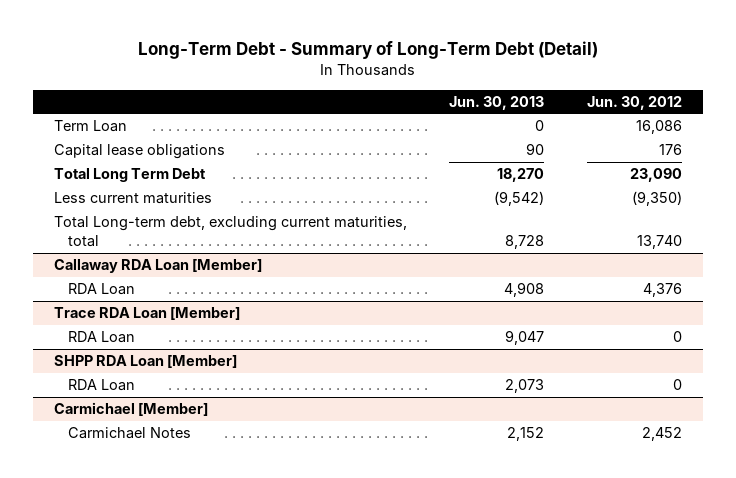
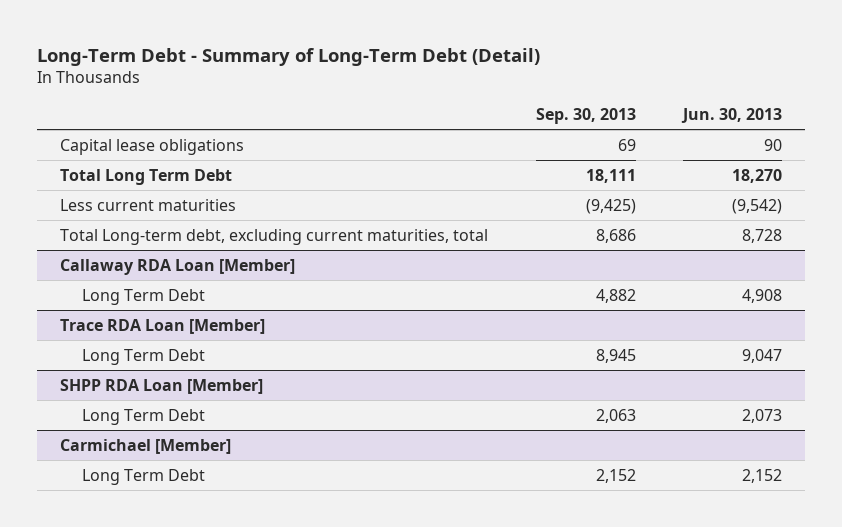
[586,95,682,110] Jun. 30, 2012 -> none
none -> [535,108,636,125] Sep. 30, 2013
[53,120,127,133] Term Loan -> none
[68,283,136,296] RDA Loan -> [82,288,206,305] Long Term Debt
[68,331,136,344] RDA Loan -> [82,348,206,365] Long Term Debt
[68,379,136,392] RDA Loan -> [82,408,206,425] Long Term Debt
[68,427,192,440] Carmichael Notes -> [82,468,206,485] Long Term Debt

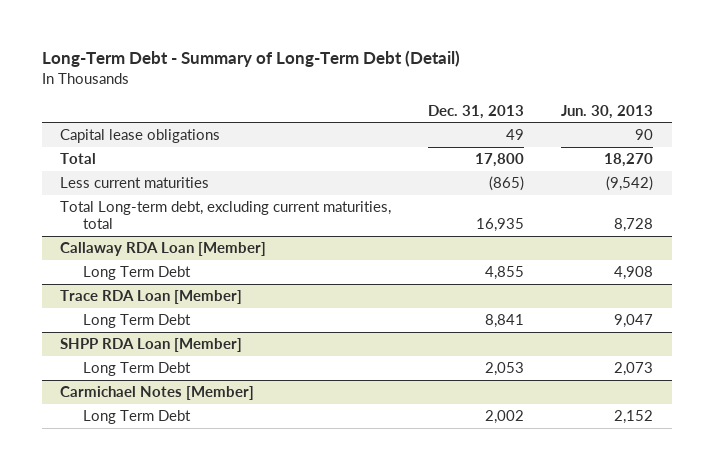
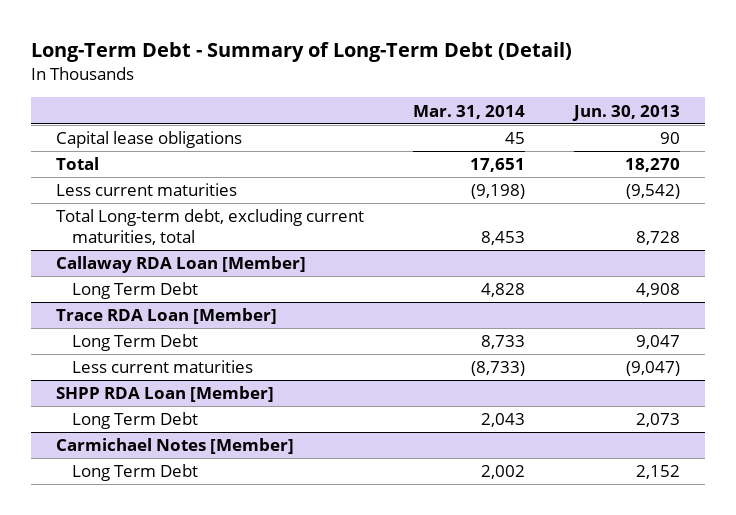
[428,104,525,119] Dec. 31, 2013 -> none
none -> [412,104,525,119] Mar. 31, 2014
none -> [72,360,254,374] Less current maturities

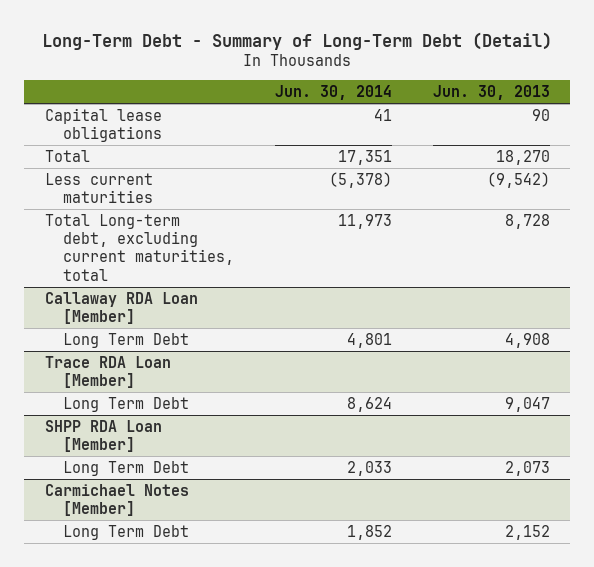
[412,104,525,119] Mar. 31, 2014 -> none
none -> [274,84,392,100] Jun. 30, 2014
[72,360,254,374] Less current maturities -> none

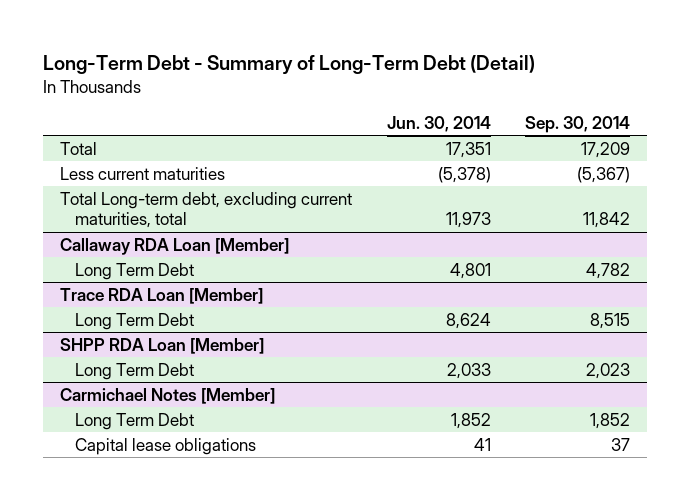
[432,84,550,100] Jun. 30, 2013 -> none
none -> [524,115,630,133] Sep. 30, 2014
[44,107,163,143] Capital lease obligations -> none
none -> [75,437,257,455] Capital lease obligations

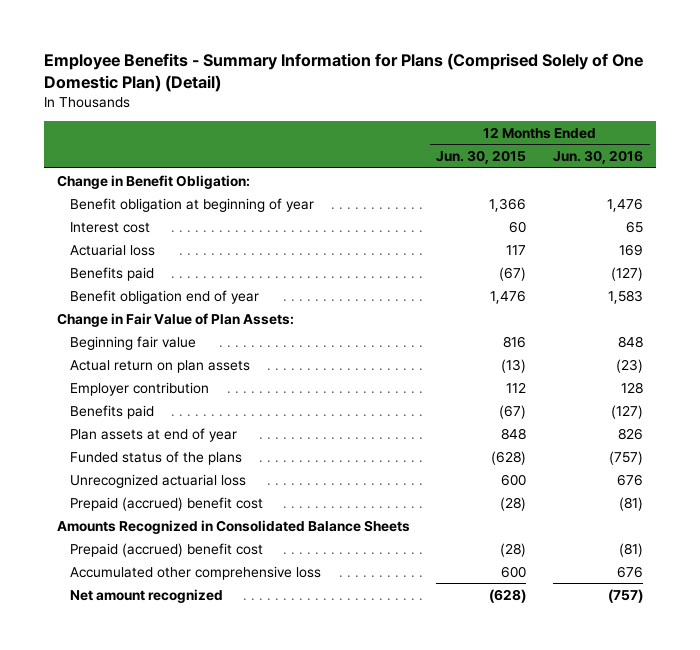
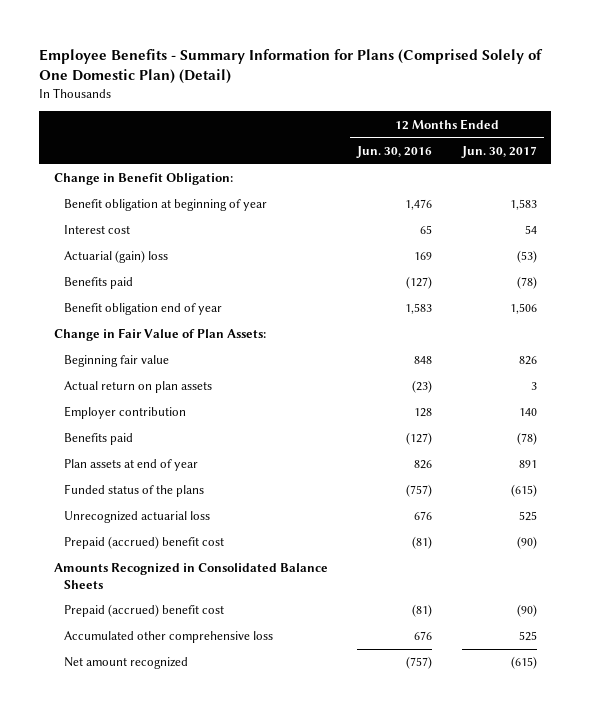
[436,150,527,165] Jun. 30, 2015 -> none
none -> [460,145,537,158] Jun. 30, 2017
[69,243,155,256] Actuarial loss -> [63,250,168,264] Actuarial (gain) loss

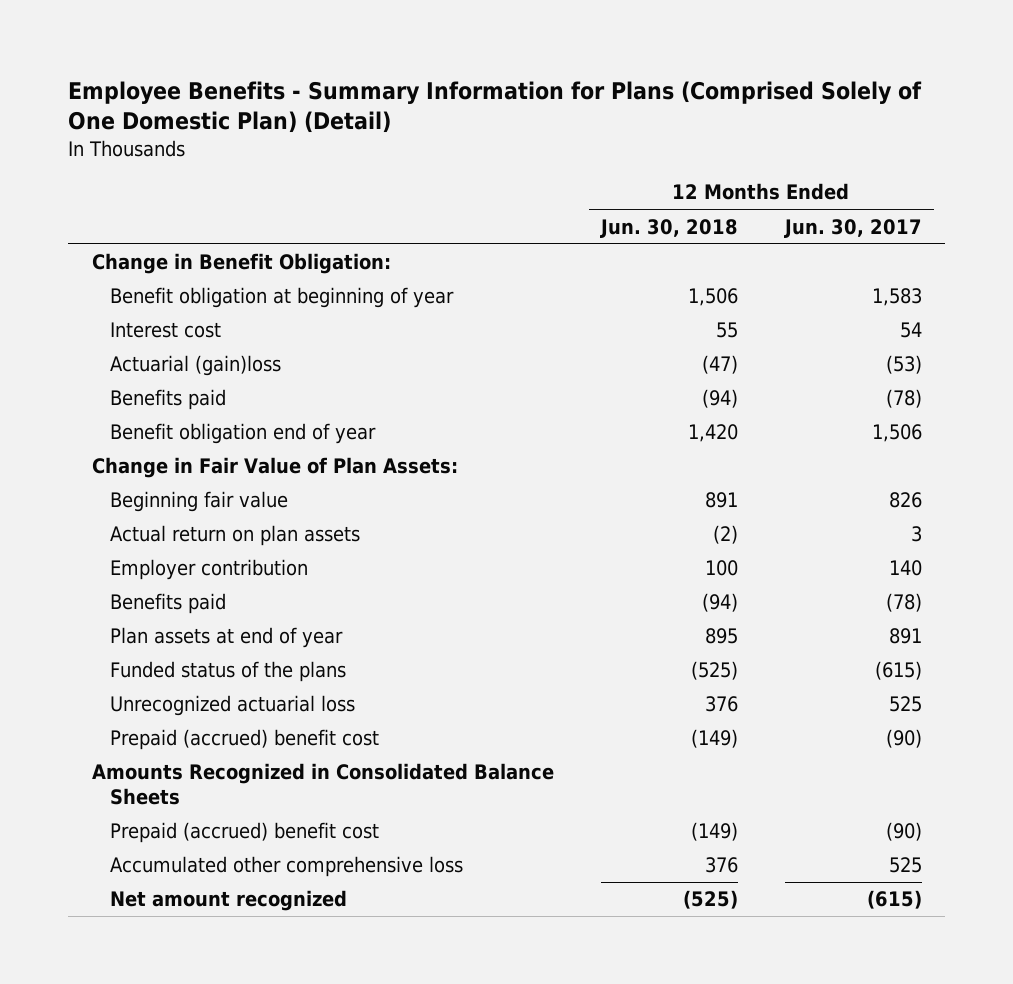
[356,145,433,158] Jun. 30, 2016 -> none
none -> [599,218,738,238] Jun. 30, 2018
[63,250,168,264] Actuarial (gain) loss -> [110,355,282,377] Actuarial (gain)loss

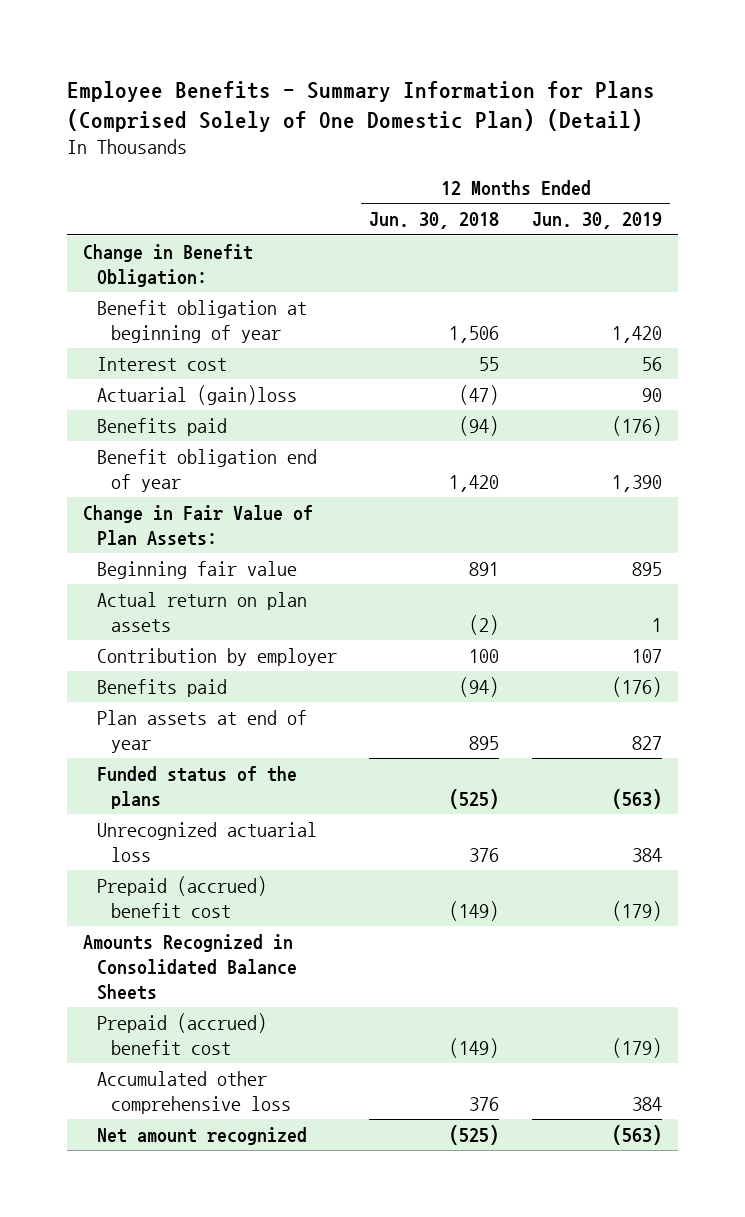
[783,218,922,238] Jun. 30, 2017 -> none
none -> [532,212,663,230] Jun. 30, 2019
[110,559,309,581] Employer contribution -> [96,647,337,666] Contribution by employer

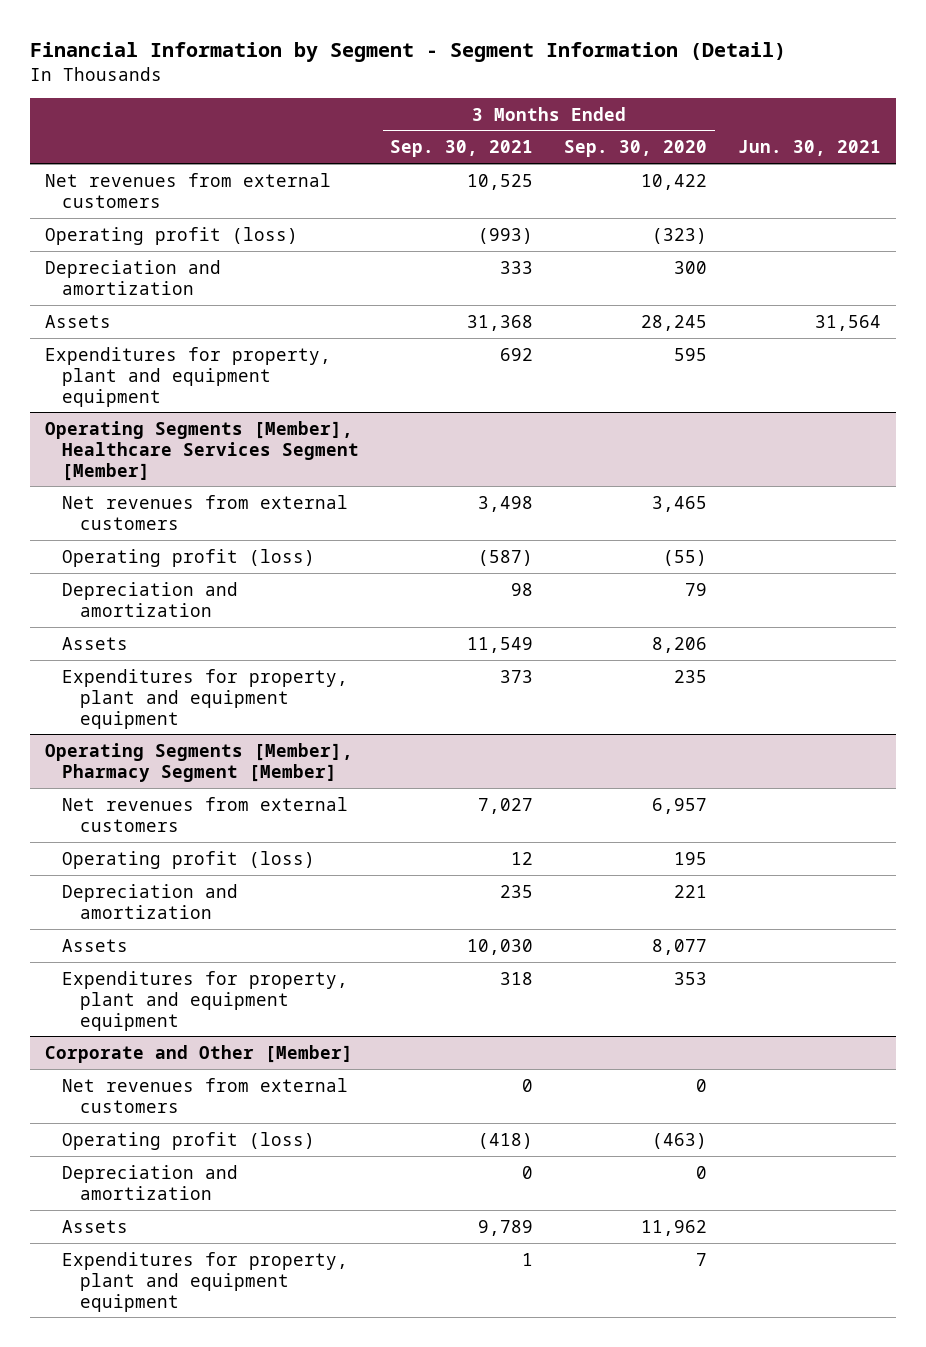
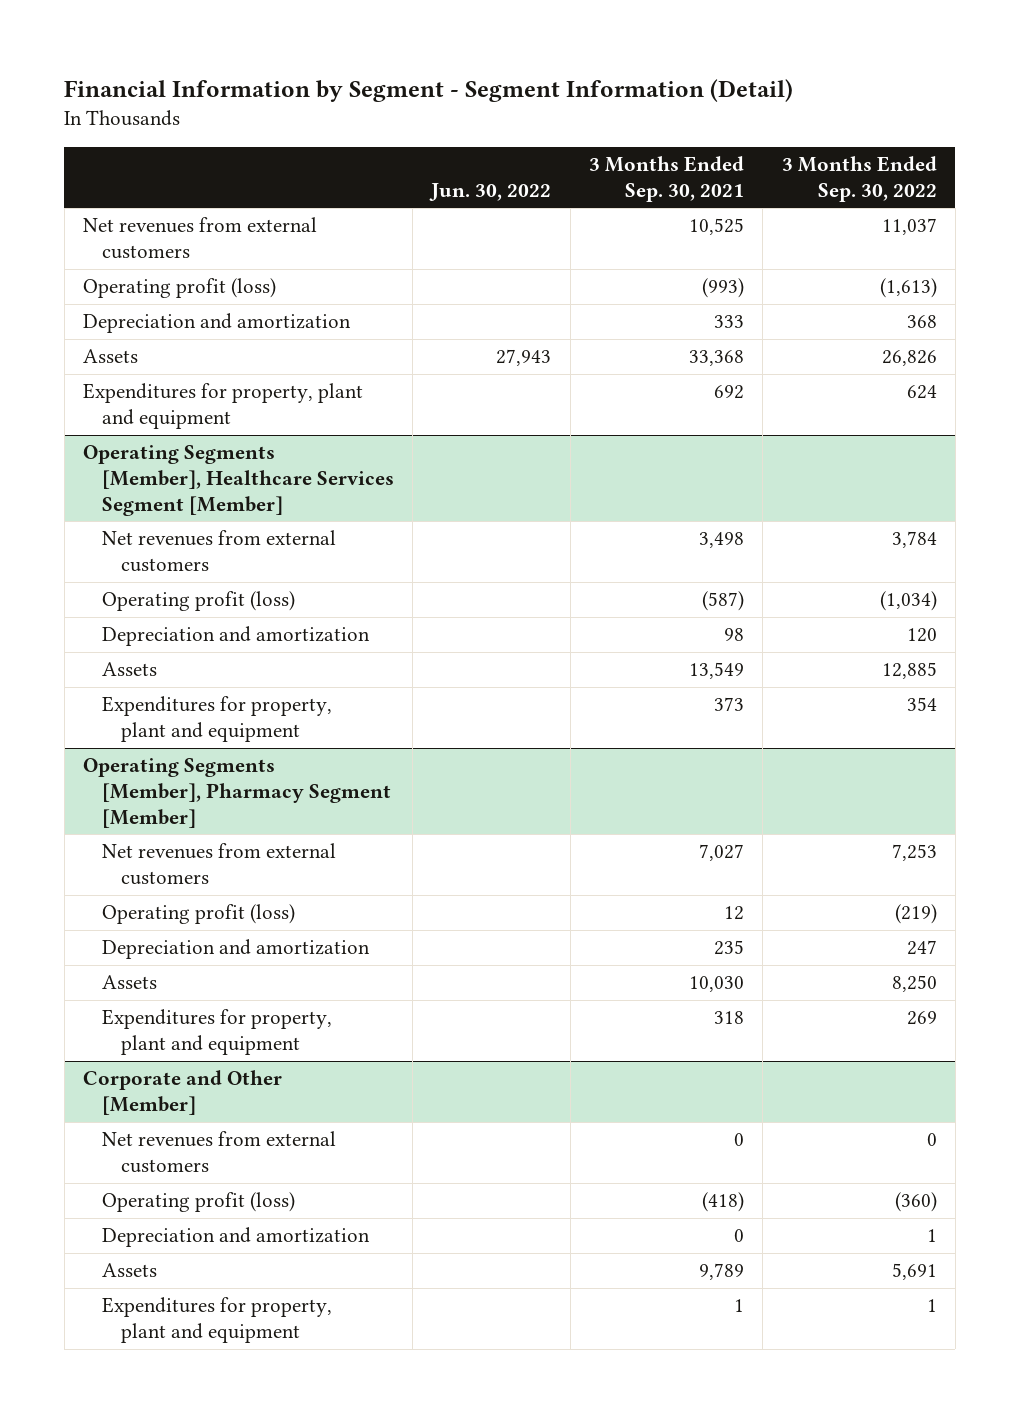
[564,140,708,158] Sep. 30, 2020 -> none
[737,140,881,157] Jun. 30, 2021 -> none
none -> [429,182,552,201] Jun. 30, 2022
none -> [781,155,937,202] 3 Months Ended Sep. 30, 2022
[467,314,534,331] 31,368 -> [689,350,745,367] 33,368
[45,346,332,407] Expenditures for property, plant and equipment equipment -> [82,383,363,429] Expenditures for property, plant and equipment
[467,636,534,653] 11,549 -> [689,662,745,680] 13,549
[62,668,349,729] Expenditures for property, plant and equipment equipment -> [101,696,332,742] Expenditures for property, plant and equipment
[62,970,349,1031] Expenditures for property, plant and equipment equipment -> [101,1009,332,1055] Expenditures for property, plant and equipment
[62,1251,349,1312] Expenditures for property, plant and equipment equipment -> [101,1297,332,1343] Expenditures for property, plant and equipment

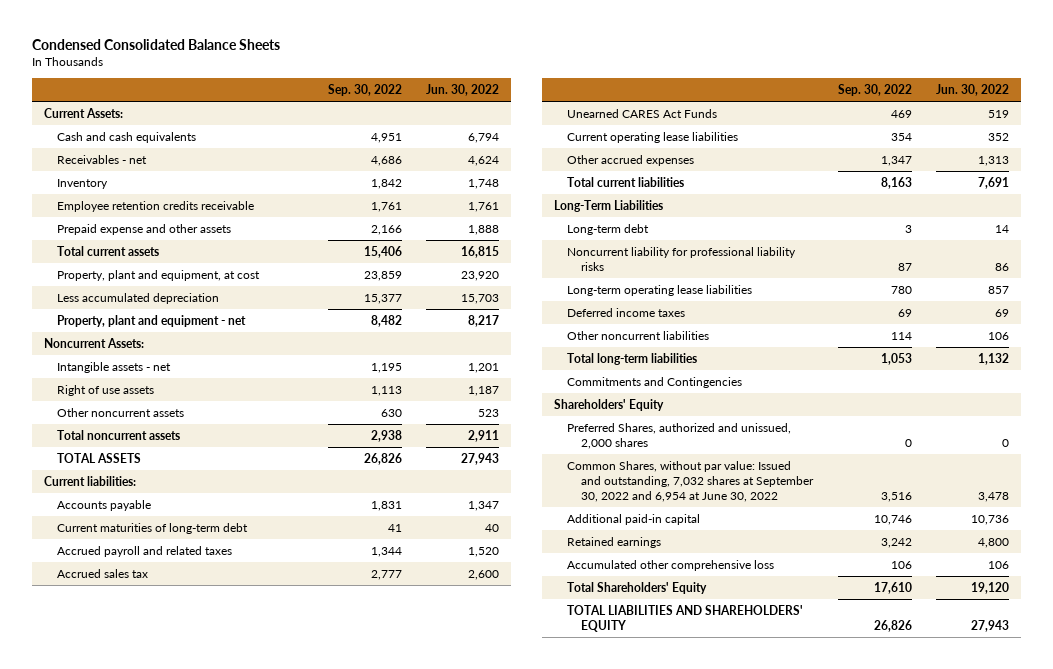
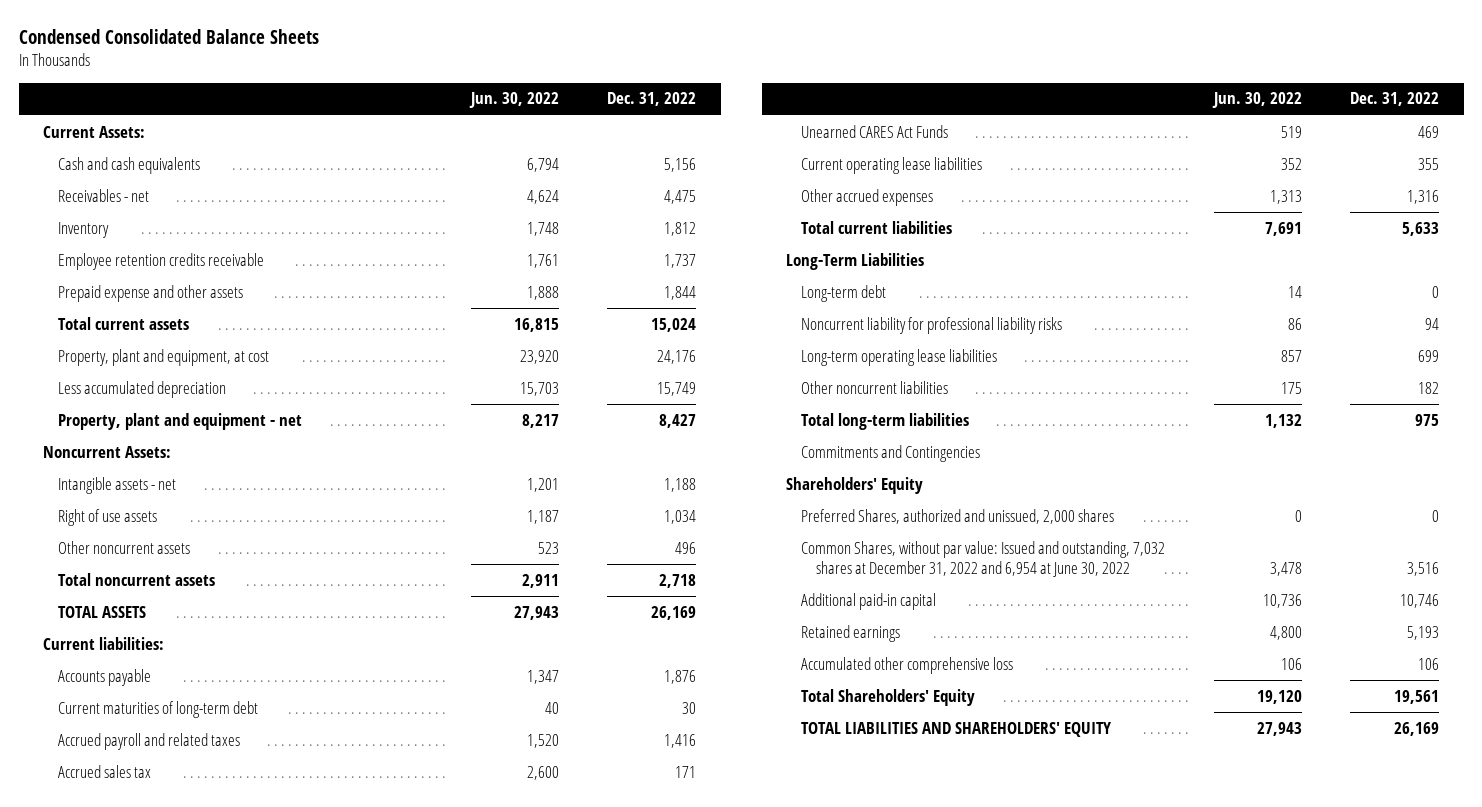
[327,84,402,97] Sep. 30, 2022 -> none
none -> [607,92,697,107] Dec. 31, 2022
[567,307,686,317] Deferred income taxes -> none
[988,331,1010,340] 106 -> [1280,381,1302,394] 175
[567,460,814,502] Common Shares, without par value: Issued and outstanding, 7,032 shares at September 30, 2022 and 6,954 at June 30, 2022 -> [801,540,1166,578] Common Shares, without par value: Issued and outstanding, 7,032 shares at December 31, 2022 and 6,954 at June 30, 2022

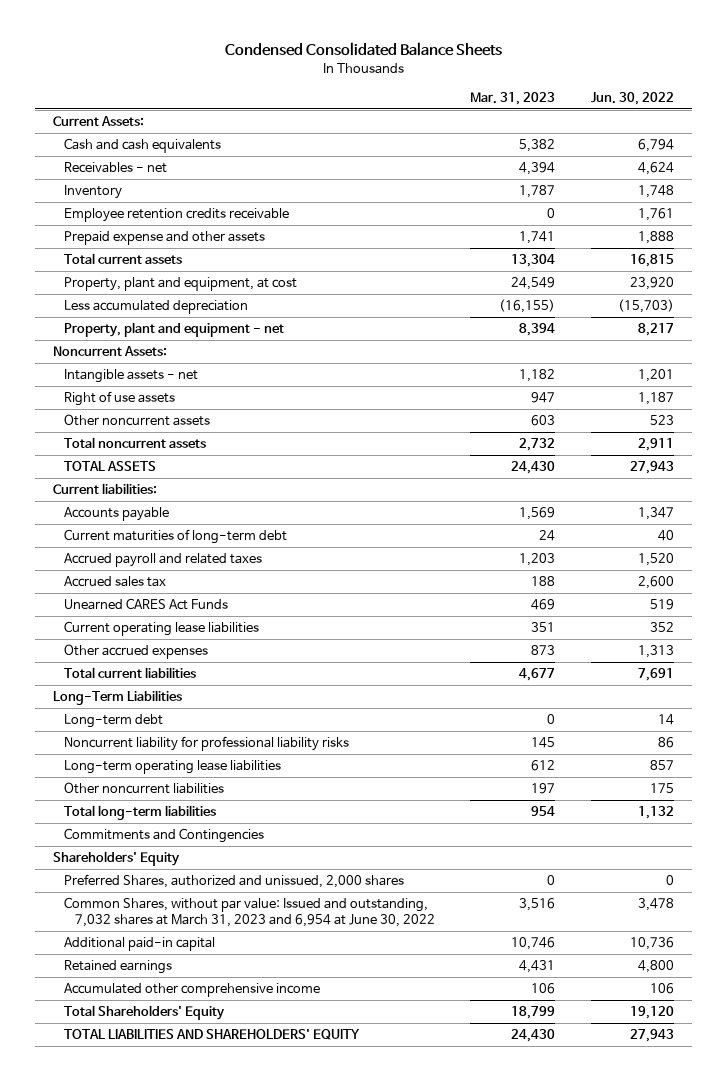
[607,92,697,107] Dec. 31, 2022 -> none
none -> [470,92,556,106] Mar. 31, 2023
[519,381,559,396] 15,703 -> [618,299,675,314] (15,703)
[801,540,1166,578] Common Shares, without par value: Issued and outstanding, 7,032 shares at December 31, 2022 and 6,954 at June 30, 2022 -> [63,897,435,928] Common Shares, without par value: Issued and outstanding, 7,032 shares at March 31, 2023 and 6,954 at June 30, 2022
[801,656,1014,674] Accumulated other comprehensive loss -> [63,983,320,998] Accumulated other comprehensive income

